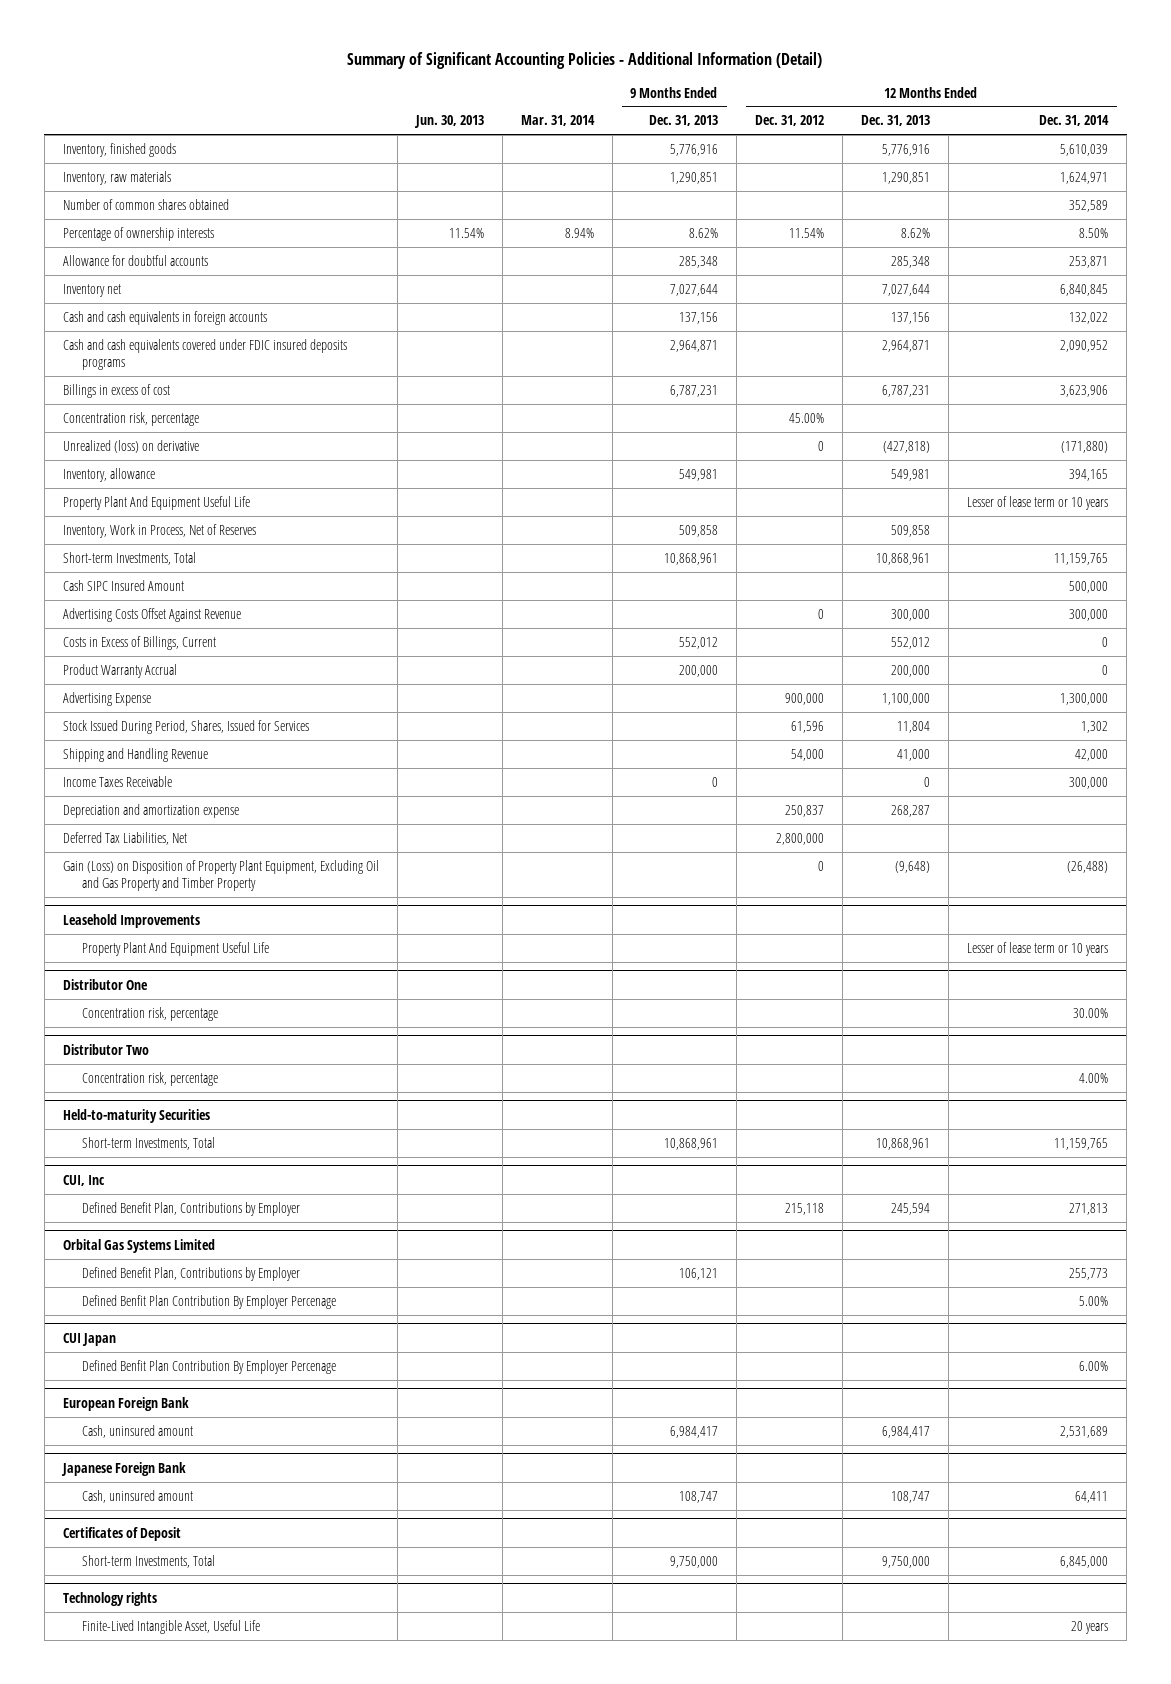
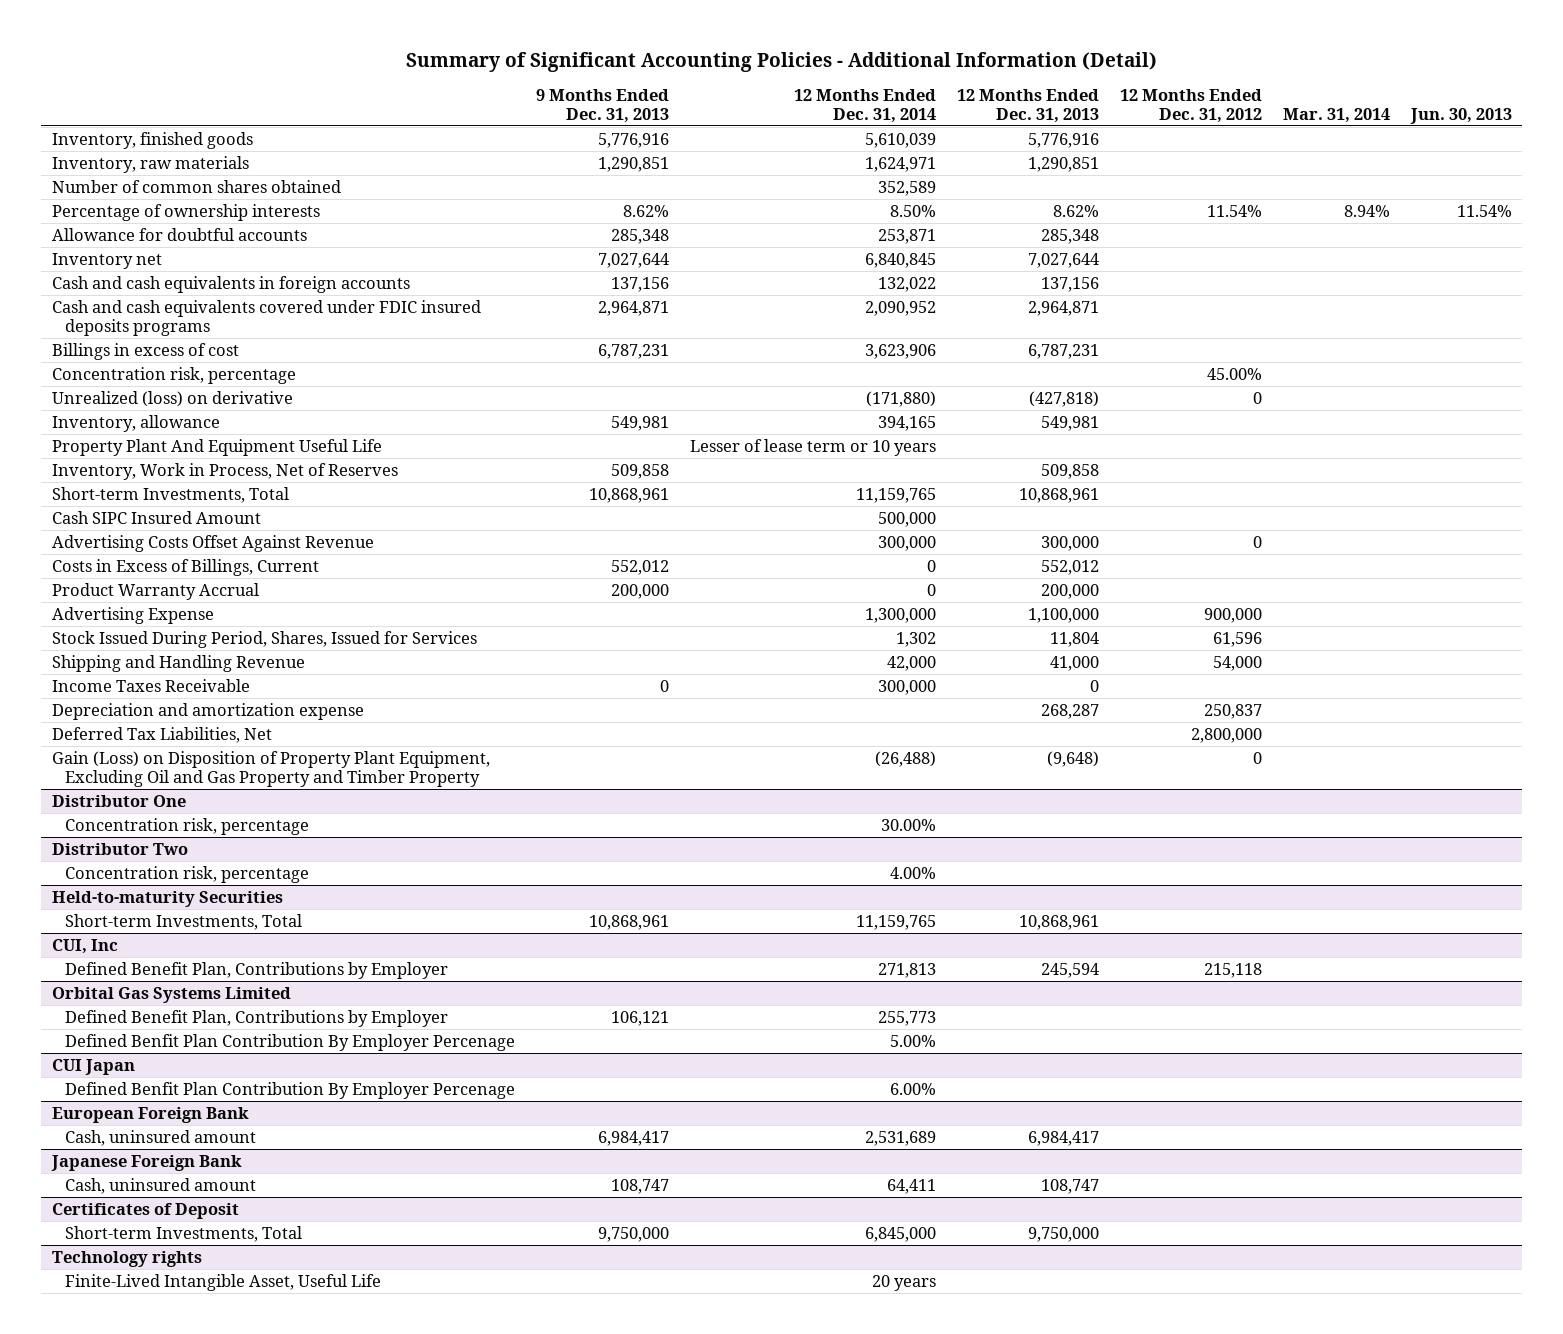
[62,913,200,928] Leasehold Improvements -> none
[82,941,270,956] Property Plant And Equipment Useful Life -> none

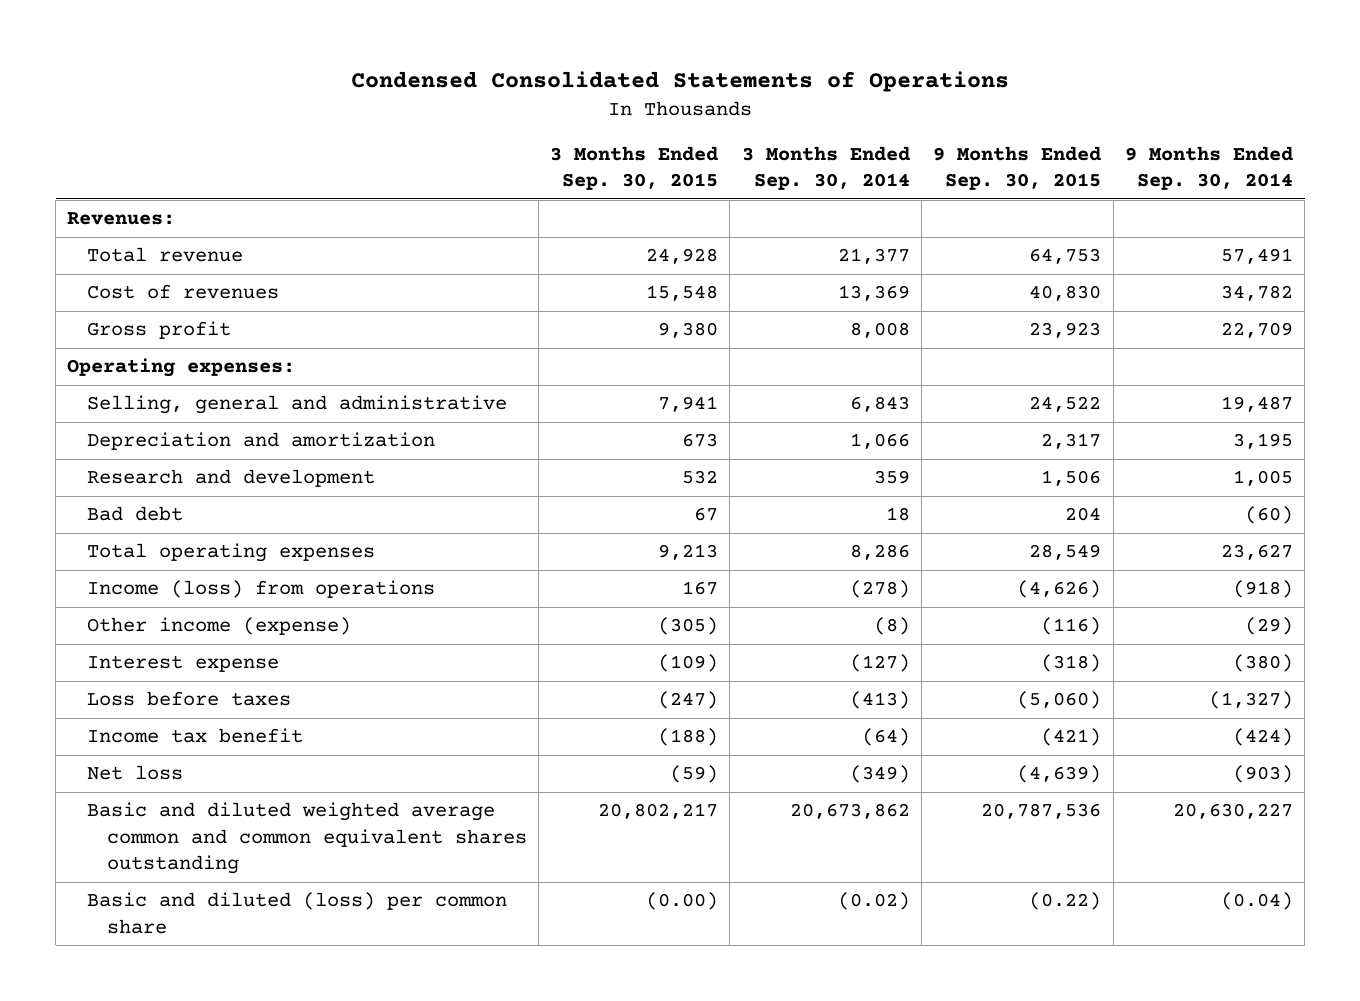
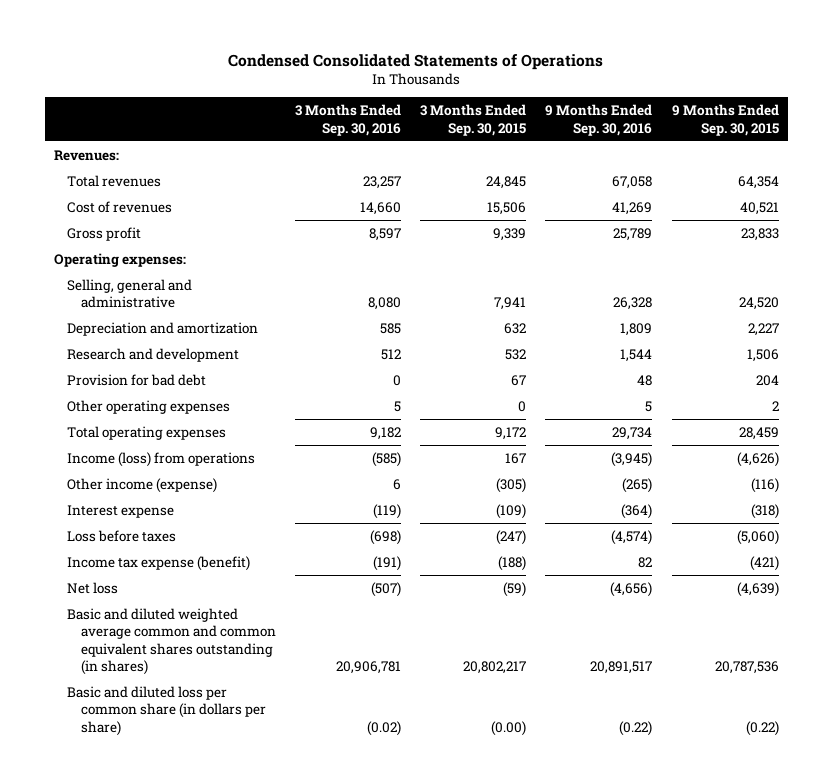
[741,145,910,191] 3 Months Ended Sep. 30, 2014 -> none
[1124,145,1293,191] 9 Months Ended Sep. 30, 2014 -> none
none -> [294,104,401,136] 3 Months Ended Sep. 30, 2016
none -> [545,104,653,136] 9 Months Ended Sep. 30, 2016
[86,247,243,263] Total revenue -> [67,174,162,187] Total revenues
[646,248,719,265] 24,928 -> [486,175,527,189] 24,845
[1029,248,1102,265] 64,753 -> [737,175,779,189] 64,354
[646,285,719,302] 15,548 -> [487,201,527,215] 15,506
[1029,285,1102,302] 40,830 -> [739,201,779,215] 40,521
[658,322,719,339] 9,380 -> [493,227,527,241] 9,339
[1029,322,1102,339] 23,923 -> [740,227,779,241] 23,833
[1029,396,1102,413] 24,522 -> [738,297,779,311] 24,520
[682,433,719,448] 673 -> [504,322,527,334] 632
[1041,433,1102,450] 2,317 -> [747,322,779,336] 2,227
[86,506,183,522] Bad debt -> [67,373,207,386] Provision for bad debt
none -> [67,399,231,414] Other operating expenses
[658,544,719,561] 9,213 -> [495,426,527,440] 9,172
[1029,544,1102,561] 28,549 -> [738,426,779,440] 28,459
[86,728,303,744] Income tax benefit -> [67,555,251,571] Income tax expense (benefit)
[86,802,527,875] Basic and diluted weighted average common and common equivalent shares outstanding -> [67,607,276,675] Basic and diluted weighted average common and common equivalent shares outstanding (in shares)
[86,892,507,934] Basic and diluted (loss) per common share -> [67,685,266,736] Basic and diluted loss per common share (in dollars per share)

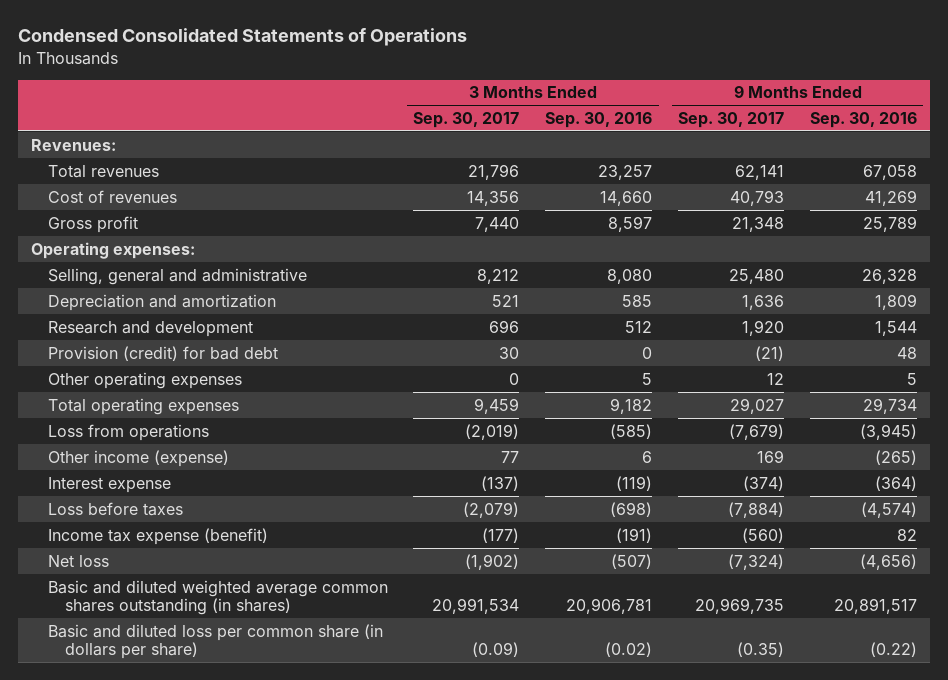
[420,104,527,136] 3 Months Ended Sep. 30, 2015 -> none
[671,104,779,136] 9 Months Ended Sep. 30, 2015 -> none
none -> [413,111,520,128] Sep. 30, 2017
none -> [678,111,785,128] Sep. 30, 2017
[67,373,207,386] Provision for bad debt -> [47,345,278,361] Provision (credit) for bad debt
[67,451,256,467] Income (loss) from operations -> [47,423,209,441] Loss from operations
[67,607,276,675] Basic and diluted weighted average common and common equivalent shares outstanding (in shares) -> [47,579,388,616] Basic and diluted weighted average common shares outstanding (in shares)

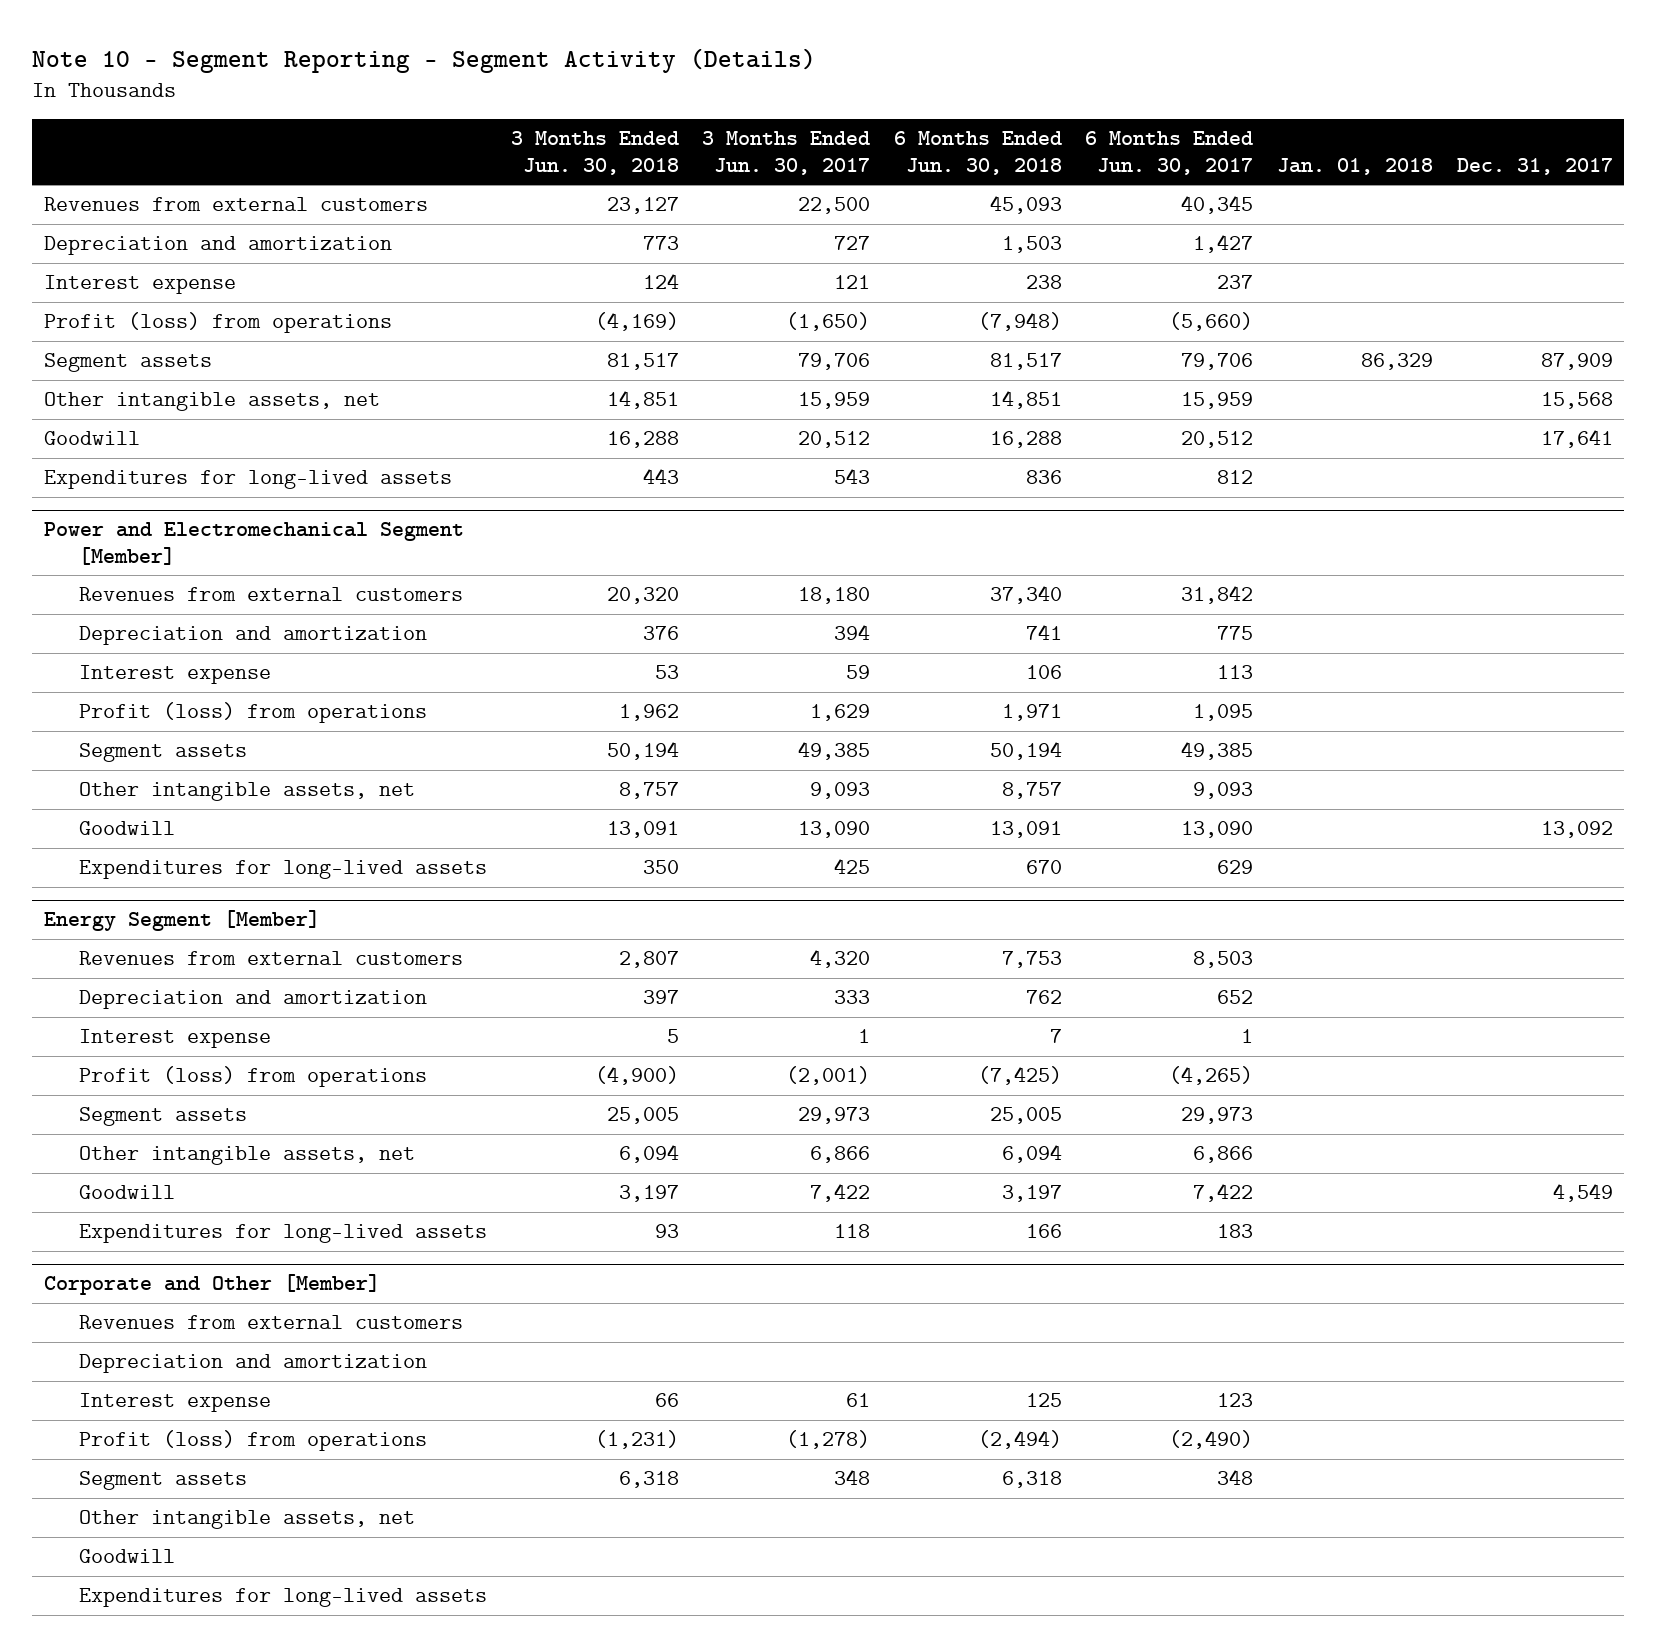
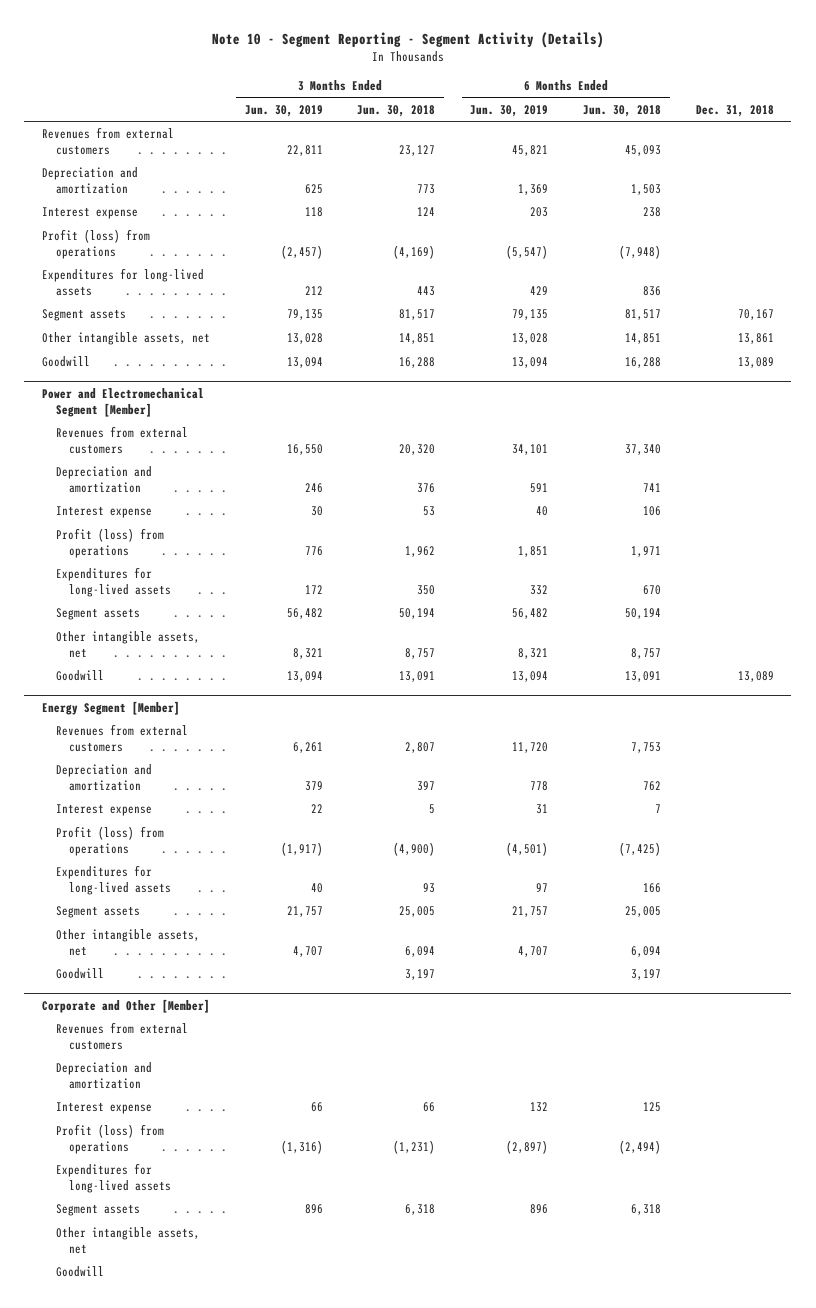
[702,131,871,175] 3 Months Ended Jun. 30, 2017 -> none
[1085,131,1254,175] 6 Months Ended Jun. 30, 2017 -> none
[1276,157,1433,175] Jan. 01, 2018 -> none
[1456,157,1613,175] Dec. 31, 2017 -> none
none -> [244,104,323,117] Jun. 30, 2019
none -> [470,104,549,117] Jun. 30, 2019
none -> [695,104,774,117] Dec. 31, 2018
[43,470,452,490] Expenditures for long-lived assets -> [41,268,204,296] Expenditures for long-lived assets
[79,860,488,880] Expenditures for long-lived assets -> [55,567,172,597] Expenditures for long-lived assets
[79,1224,488,1244] Expenditures for long-lived assets -> [55,865,172,895] Expenditures for long-lived assets
[79,1588,488,1608] Expenditures for long-lived assets -> [55,1163,172,1193] Expenditures for long-lived assets

